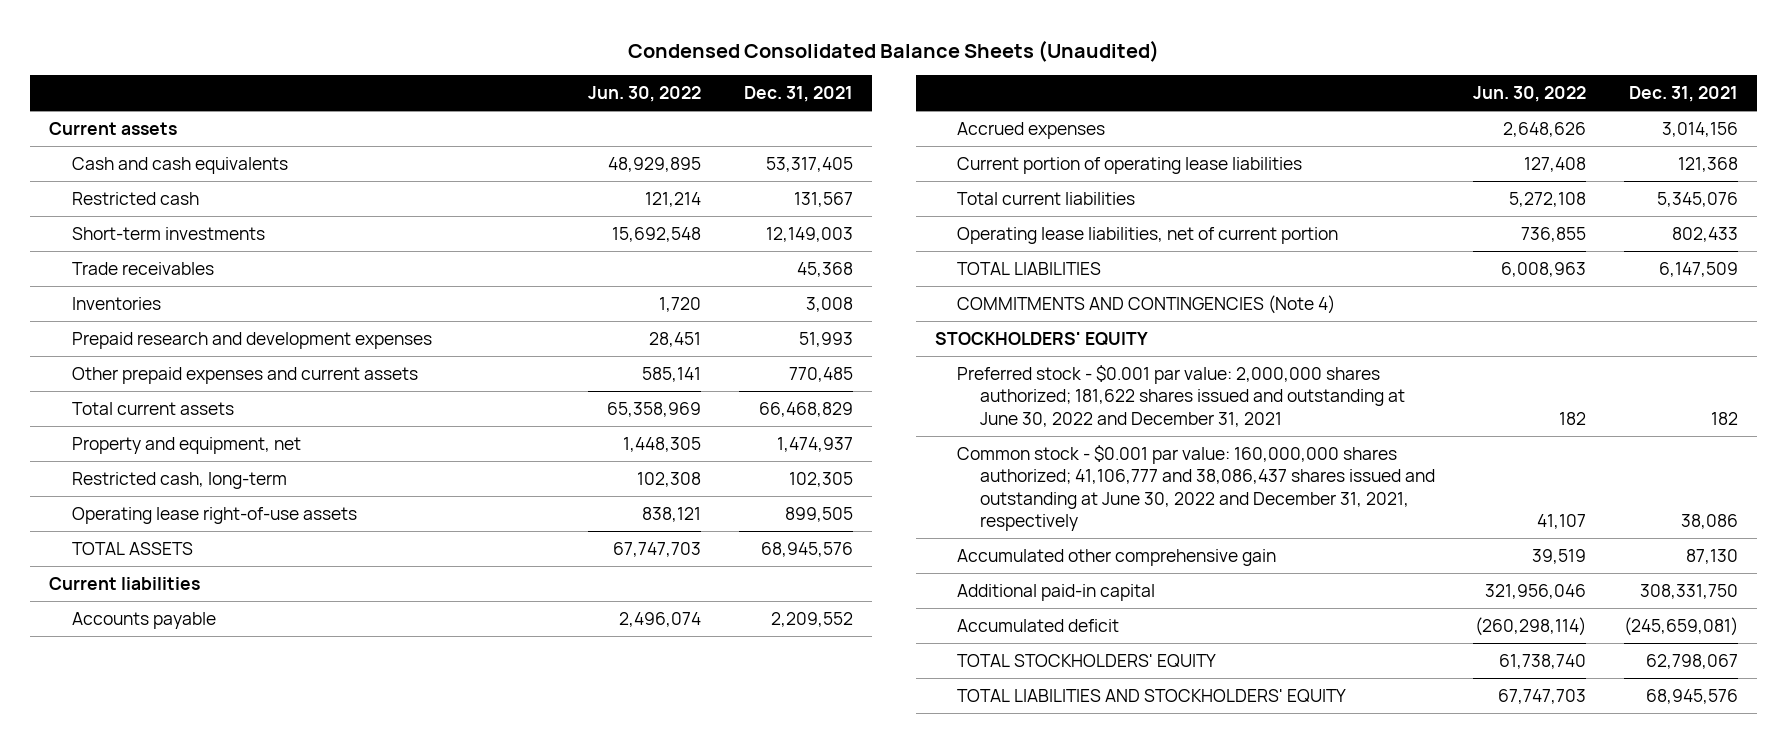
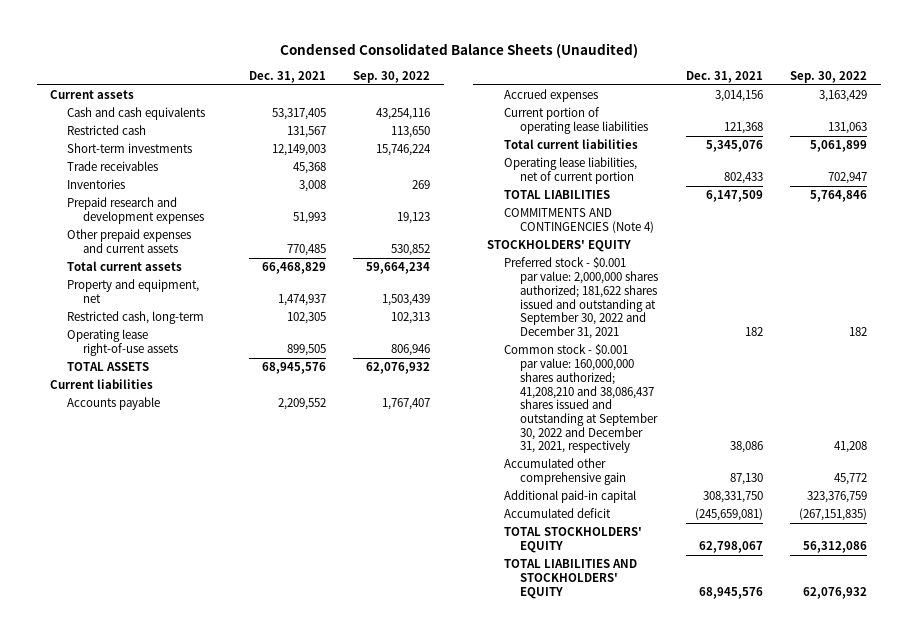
[587,86,701,103] Jun. 30, 2022 -> none
none -> [353,70,431,83] Sep. 30, 2022
[957,365,1406,427] Preferred stock - $0.001 par value: 2,000,000 shares authorized; 181,622 shares issued and outstanding at June 30, 2022 and December 31, 2021 -> [503,257,659,339] Preferred stock - $0.001 par value: 2,000,000 shares authorized; 181,622 shares issued and outstanding at September 30, 2022 and December 31, 2021
[957,445,1436,532] Common stock - $0.001 par value: 160,000,000 shares authorized; 41,106,777 and 38,086,437 shares issued and outstanding at June 30, 2022 and December 31, 2021, respectively -> [503,344,659,454] Common stock - $0.001 par value: 160,000,000 shares authorized; 41,208,210 and 38,086,437 shares issued and outstanding at September 30, 2022 and December 31, 2021, respectively

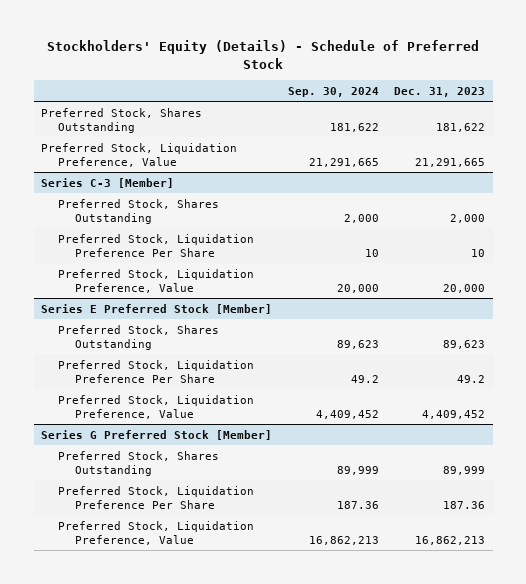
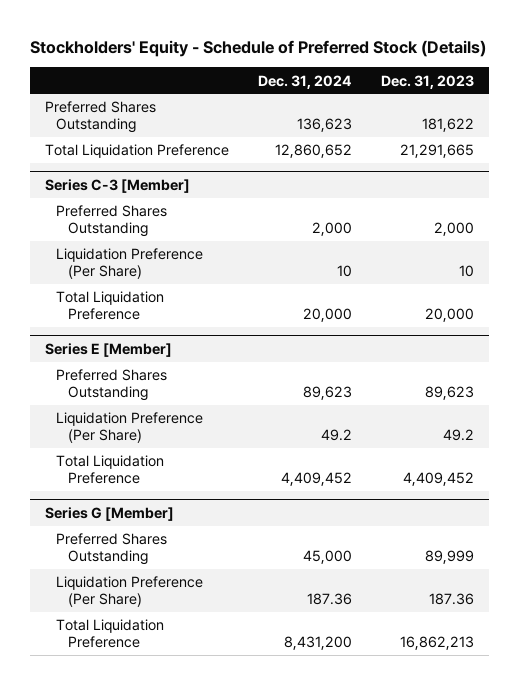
[47,40,480,69] Stockholders' Equity (Details) - Schedule of Preferred Stock -> [30,39,487,57] Stockholders' Equity - Schedule of Preferred Stock (Details)
[287,86,379,97] Sep. 30, 2024 -> none
none -> [257,74,352,89] Dec. 31, 2024
[41,107,203,133] Preferred Stock, Shares Outstanding -> [44,101,156,134] Preferred Shares Outstanding
[41,142,238,167] Preferred Stock, Liquidation Preference, Value -> [44,144,229,159] Total Liquidation Preference
[58,198,220,224] Preferred Stock, Shares Outstanding -> [56,205,168,238] Preferred Shares Outstanding
[58,233,255,257] Preferred Stock, Liquidation Preference Per Share -> [56,248,204,280] Liquidation Preference (Per Share)
[58,268,255,293] Preferred Stock, Liquidation Preference, Value -> [56,291,165,321] Total Liquidation Preference
[41,303,273,314] Series E Preferred Stock [Member] -> [44,342,172,357] Series E [Member]
[58,324,220,350] Preferred Stock, Shares Outstanding -> [56,369,168,402] Preferred Shares Outstanding
[58,359,255,383] Preferred Stock, Liquidation Preference Per Share -> [56,412,204,444] Liquidation Preference (Per Share)
[58,394,255,419] Preferred Stock, Liquidation Preference, Value -> [56,455,165,485] Total Liquidation Preference
[41,429,273,440] Series G Preferred Stock [Member] -> [44,506,174,521] Series G [Member]
[58,450,220,476] Preferred Stock, Shares Outstanding -> [56,533,168,566] Preferred Shares Outstanding
[58,485,255,509] Preferred Stock, Liquidation Preference Per Share -> [56,576,204,608] Liquidation Preference (Per Share)
[58,520,255,545] Preferred Stock, Liquidation Preference, Value -> [56,619,165,649] Total Liquidation Preference

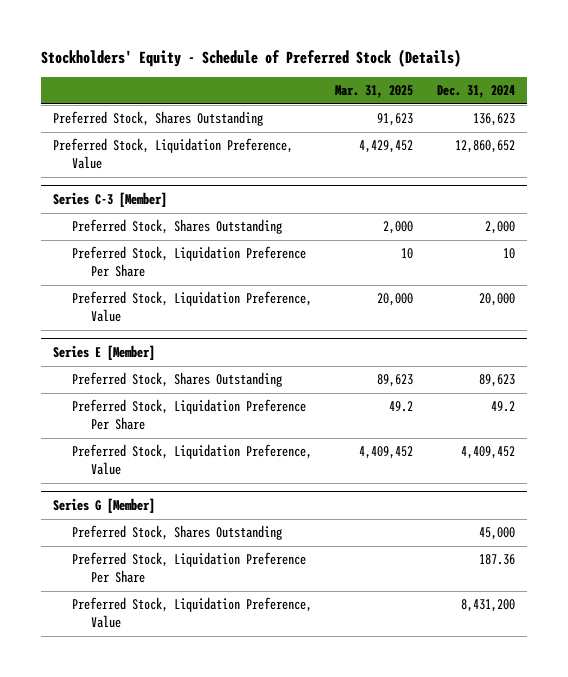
[381,74,475,89] Dec. 31, 2023 -> none
none -> [335,85,414,99] Mar. 31, 2025
[44,101,156,134] Preferred Shares Outstanding -> [53,111,264,127] Preferred Stock, Shares Outstanding
[44,144,229,159] Total Liquidation Preference -> [53,138,294,170] Preferred Stock, Liquidation Preference, Value
[56,205,168,238] Preferred Shares Outstanding -> [71,219,282,235] Preferred Stock, Shares Outstanding
[56,248,204,280] Liquidation Preference (Per Share) -> [71,246,306,278] Preferred Stock, Liquidation Preference Per Share
[56,291,165,321] Total Liquidation Preference -> [71,291,312,323] Preferred Stock, Liquidation Preference, Value
[56,369,168,402] Preferred Shares Outstanding -> [71,372,282,388] Preferred Stock, Shares Outstanding
[56,412,204,444] Liquidation Preference (Per Share) -> [71,399,306,431] Preferred Stock, Liquidation Preference Per Share
[56,455,165,485] Total Liquidation Preference -> [71,444,312,476] Preferred Stock, Liquidation Preference, Value
[56,533,168,566] Preferred Shares Outstanding -> [71,525,282,541] Preferred Stock, Shares Outstanding
[56,576,204,608] Liquidation Preference (Per Share) -> [71,552,306,584] Preferred Stock, Liquidation Preference Per Share
[56,619,165,649] Total Liquidation Preference -> [71,597,312,629] Preferred Stock, Liquidation Preference, Value

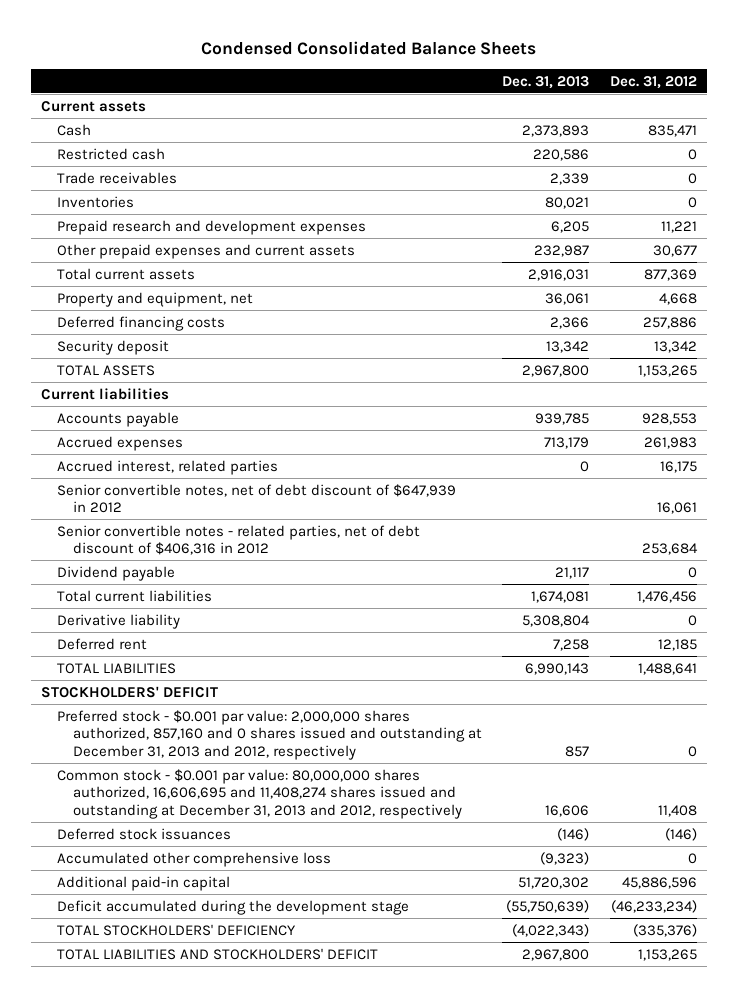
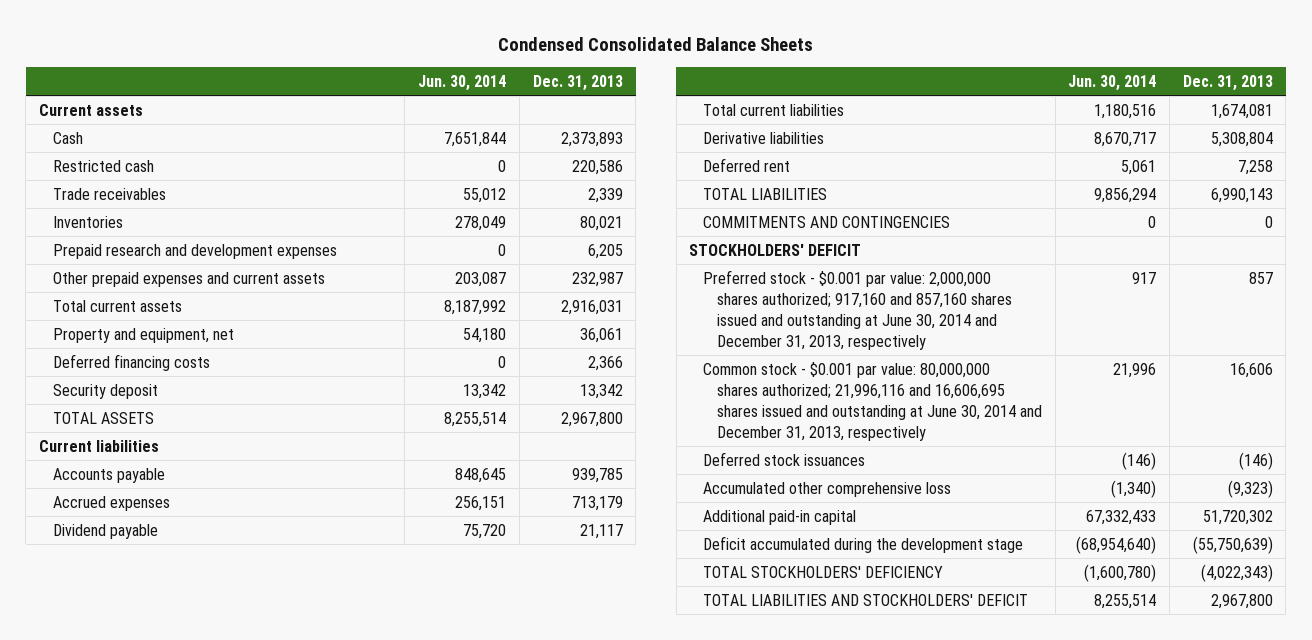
[609,75,697,89] Dec. 31, 2012 -> none
none -> [418,74,507,91] Jun. 30, 2014
[56,459,278,475] Accrued interest, related parties -> none
[56,483,456,514] Senior convertible notes, net of debt discount of $647,939 in 2012 -> none
[56,524,420,556] Senior convertible notes - related parties, net of debt discount of $406,316 in 2012 -> none
[56,613,180,629] Derivative liability -> [703,131,825,144] Derivative liabilities
none -> [703,215,951,228] COMMITMENTS AND CONTINGENCIES
[56,709,482,761] Preferred stock - $0.001 par value: 2,000,000 shares authorized, 857,160 and 0 shares issued and outstanding at December 31, 2013 and 2012, respectively -> [703,269,1013,350] Preferred stock - $0.001 par value: 2,000,000 shares authorized; 917,160 and 857,160 shares issued and outstanding at June 30, 2014 and December 31, 2013, respectively
[56,768,462,820] Common stock - $0.001 par value: 80,000,000 shares authorized, 16,606,695 and 11,408,274 shares issued and outstanding at December 31, 2013 and 2012, respectively -> [703,361,1043,441] Common stock - $0.001 par value: 80,000,000 shares authorized; 21,996,116 and 16,606,695 shares issued and outstanding at June 30, 2014 and December 31, 2013, respectively

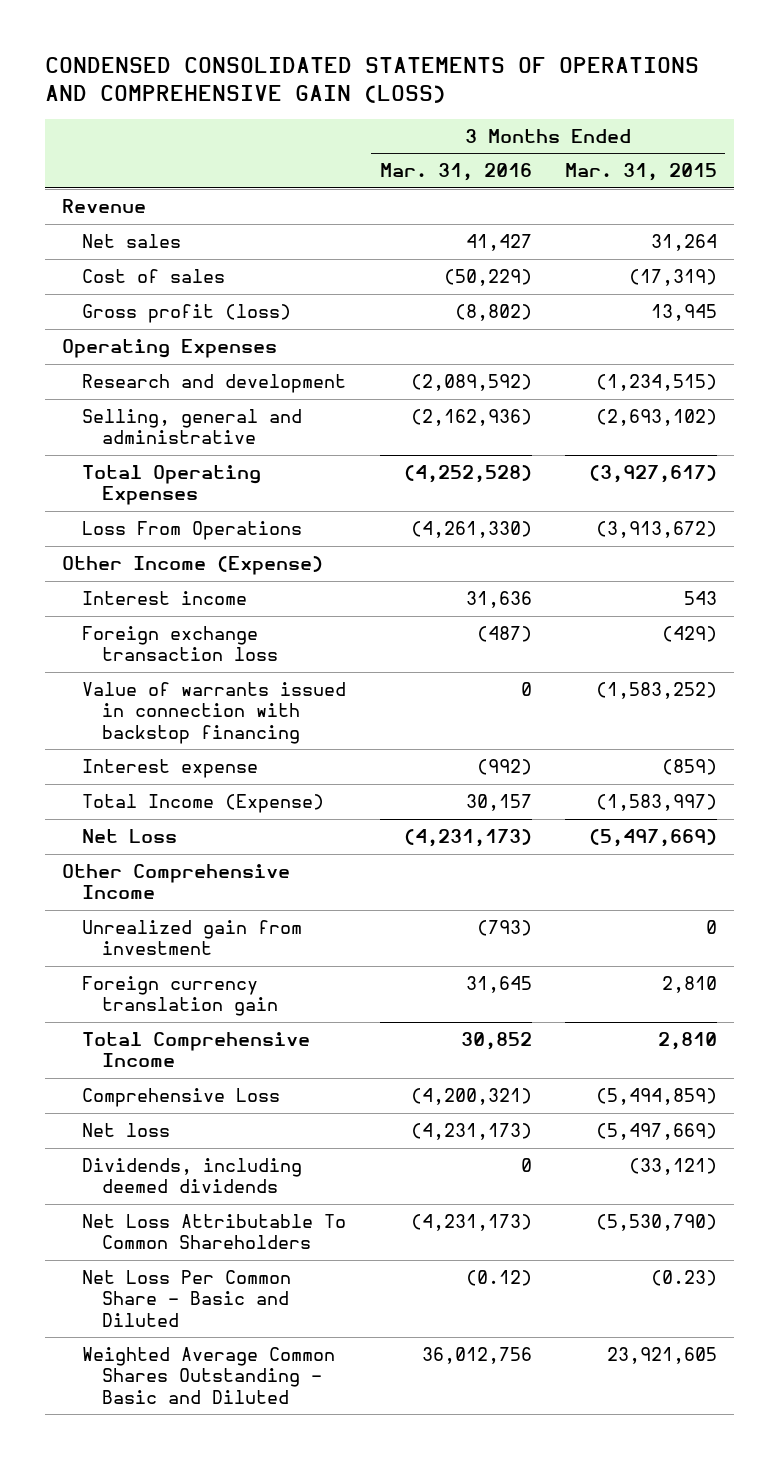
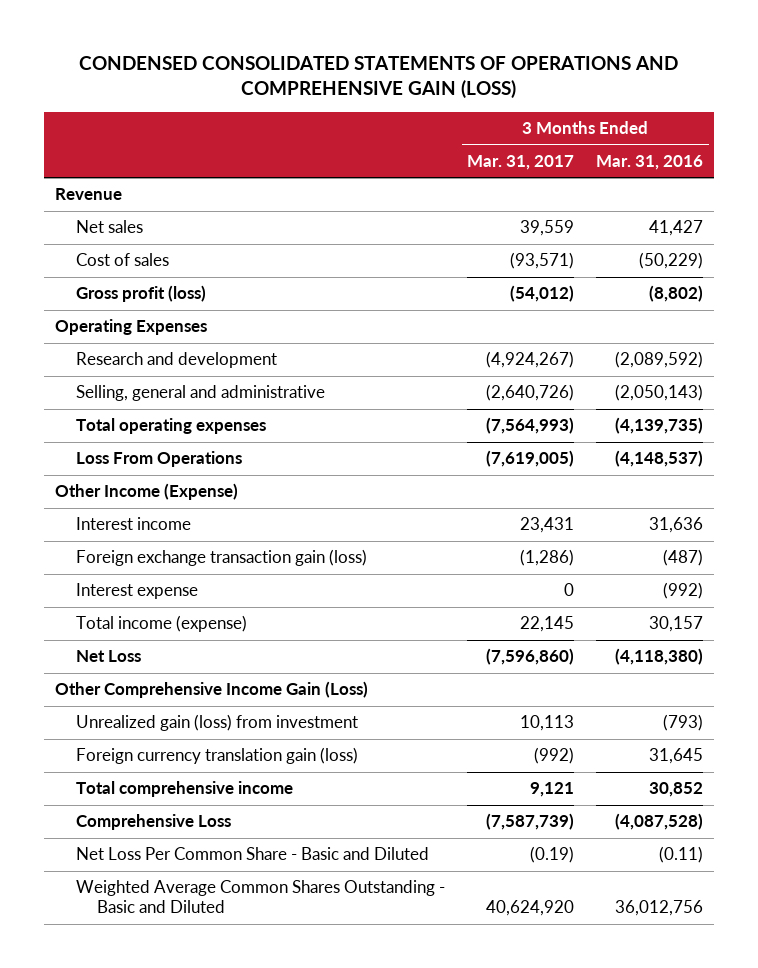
[565,163,718,182] Mar. 31, 2015 -> none
none -> [467,155,575,171] Mar. 31, 2017
[410,409,532,427] (2,162,936) -> [615,384,704,402] (2,050,143)
[82,465,262,506] Total Operating Expenses -> [75,418,266,435] Total operating expenses
[403,465,532,484] (4,252,528) -> [615,417,704,435] (4,139,735)
[410,521,532,539] (4,261,330) -> [615,450,704,468] (4,148,537)
[82,682,347,744] Value of warrants issued in connection with backstop financing -> none
[82,626,279,662] Foreign exchange transaction loss -> [75,549,367,567] Foreign exchange transaction gain (loss)
[82,1123,171,1138] Net loss -> none
[82,1158,303,1194] Dividends, including deemed dividends -> none
[82,1214,347,1250] Net Loss Attributable To Common Shareholders -> none
[82,794,325,814] Total Income (Expense) -> [75,615,247,633] Total income (expense)
[403,829,532,848] (4,231,173) -> [615,648,704,666] (4,118,380)
[61,864,290,900] Other Comprehensive Income -> [54,681,368,699] Other Comprehensive Income Gain (Loss)
[82,920,303,956] Unrealized gain from investment -> [75,714,358,732] Unrealized gain (loss) from investment
[82,976,279,1017] Foreign currency translation gain -> [75,747,358,765] Foreign currency translation gain (loss)
[82,1032,311,1068] Total Comprehensive Income -> [75,781,293,798] Total comprehensive income
[410,1088,532,1106] (4,200,321) -> [615,813,704,831] (4,087,528)
[465,1270,532,1287] (0.12) -> [659,846,704,864] (0.11)

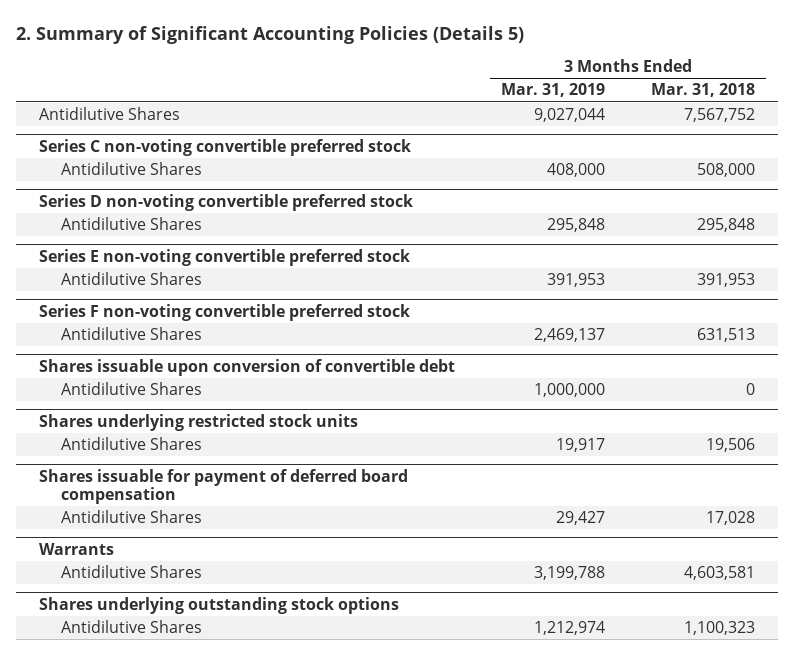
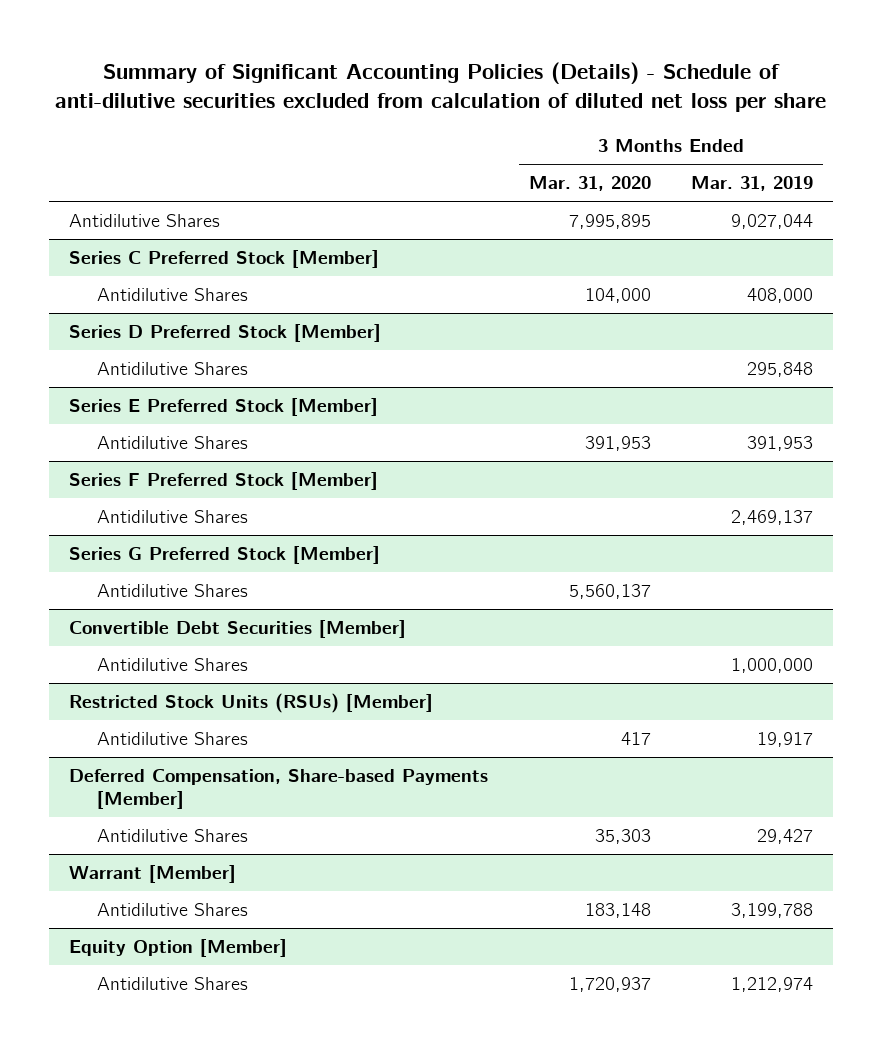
[16,25,525,44] 2. Summary of Significant Accounting Policies (Details 5) -> [55,61,827,113] Summary of Significant Accounting Policies (Details) - Schedule of anti-dilutive securities excluded from calculation of diluted net loss per share
[650,83,755,98] Mar. 31, 2018 -> none
none -> [528,176,651,192] Mar. 31, 2020
[39,138,412,156] Series C non-voting convertible preferred stock -> [69,250,380,269] Series C Preferred Stock [Member]
[39,193,414,211] Series D non-voting convertible preferred stock -> [69,324,382,343] Series D Preferred Stock [Member]
[39,248,411,266] Series E non-voting convertible preferred stock -> [69,398,379,417] Series E Preferred Stock [Member]
[39,303,411,321] Series F non-voting convertible preferred stock -> [69,472,379,491] Series F Preferred Stock [Member]
[39,358,456,376] Shares issuable upon conversion of convertible debt -> none
none -> [69,546,381,565] Series G Preferred Stock [Member]
none -> [97,584,249,598] Antidilutive Shares
none -> [69,620,407,639] Convertible Debt Securities [Member]
[39,413,359,431] Shares underlying restricted stock units -> [69,693,434,714] Restricted Stock Units (RSUs) [Member]
[39,468,409,504] Shares issuable for payment of deferred board compensation -> [69,769,489,809] Deferred Compensation, Share-based Payments [Member]
[39,542,115,555] Warrants -> [69,865,237,884] Warrant [Member]
[39,596,400,614] Shares underlying outstanding stock options -> [69,939,288,958] Equity Option [Member]

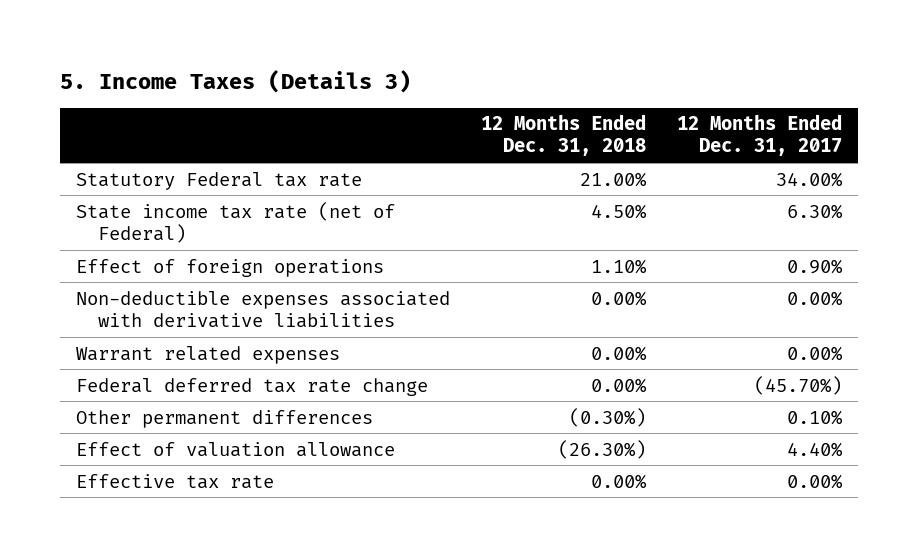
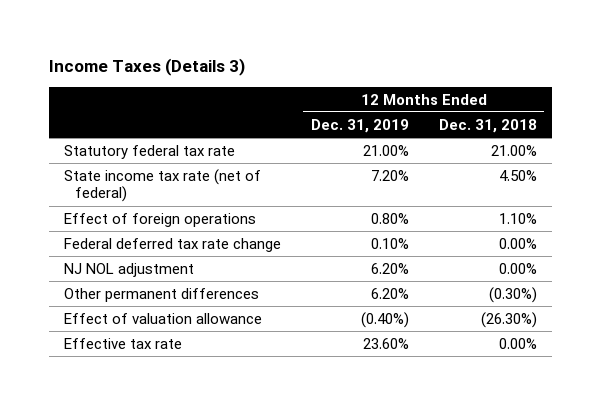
[59,69,411,93] 5. Income Taxes (Details 3) -> [48,57,245,76] Income Taxes (Details 3)
[677,114,843,157] 12 Months Ended Dec. 31, 2017 -> none
none -> [310,118,409,133] Dec. 31, 2019
[75,171,362,190] Statutory Federal tax rate -> [63,144,235,159] Statutory federal tax rate
[75,201,395,243] State income tax rate (net of Federal) -> [63,168,261,203] State income tax rate (net of federal)
[75,290,450,328] Non-deductible expenses associated with derivative liabilities -> none
[75,345,340,364] Warrant related expenses -> none
none -> [63,262,194,277] NJ NOL adjustment

